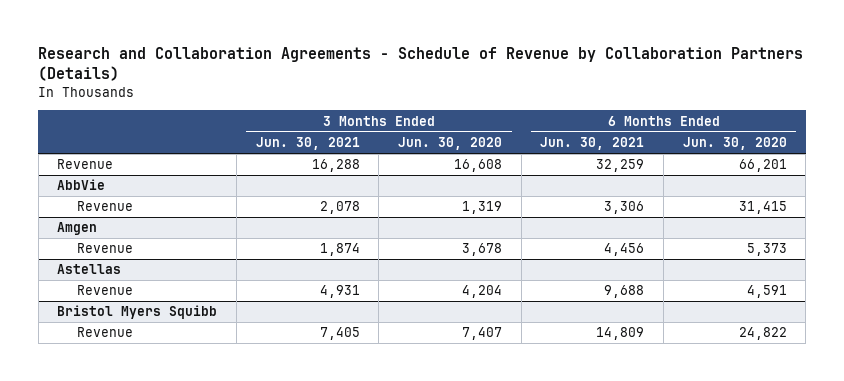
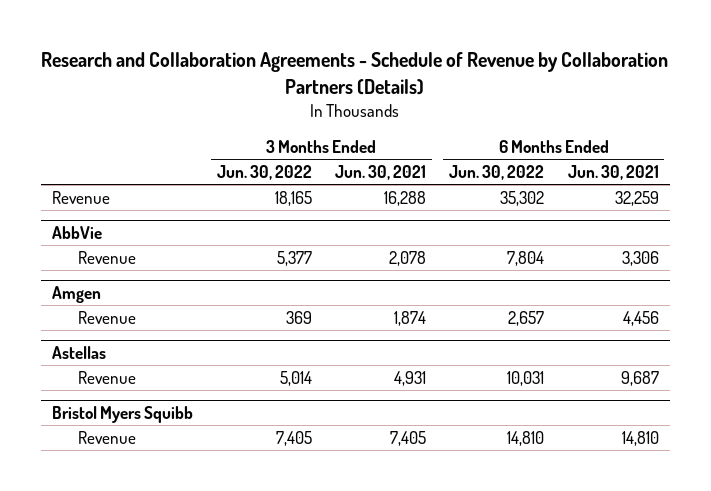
[398,137,503,151] Jun. 30, 2020 -> none
[682,137,787,151] Jun. 30, 2020 -> none
none -> [216,164,312,180] Jun. 30, 2022
none -> [449,164,545,180] Jun. 30, 2022
[604,285,645,299] 9,688 -> [620,370,659,386] 9,687
[596,327,645,341] 14,809 -> [621,430,659,446] 14,810

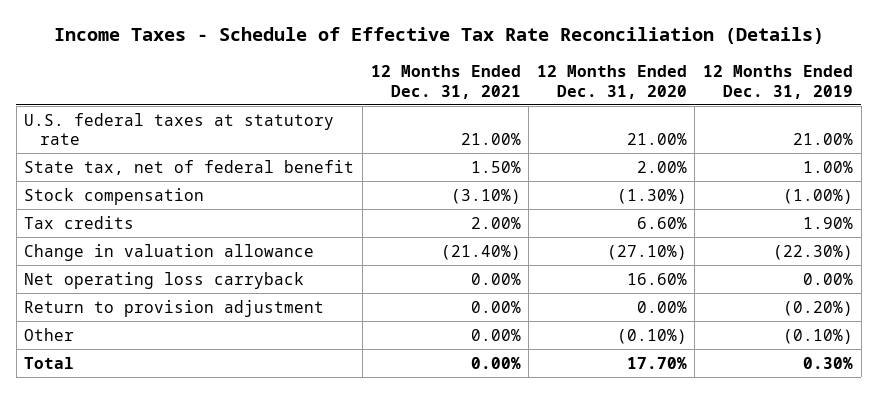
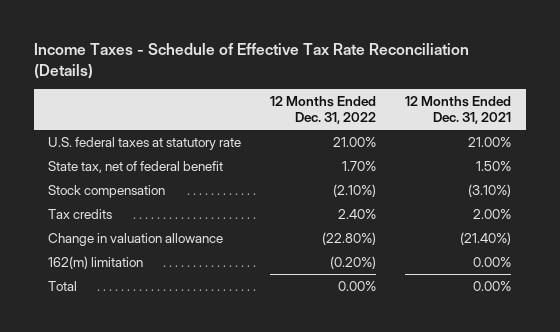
[536,65,687,99] 12 Months Ended Dec. 31, 2020 -> none
[703,65,854,99] 12 Months Ended Dec. 31, 2019 -> none
none -> [270,95,377,125] 12 Months Ended Dec. 31, 2022
[24,271,305,289] Net operating loss carryback -> none
[24,299,325,317] Return to provision adjustment -> none
[24,327,75,341] Other -> none
none -> [48,255,144,269] 162(m) limitation

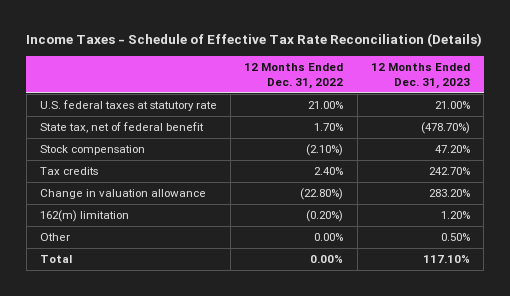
[405,95,512,125] 12 Months Ended Dec. 31, 2021 -> none
none -> [371,63,471,89] 12 Months Ended Dec. 31, 2023
none -> [39,233,70,242] Other

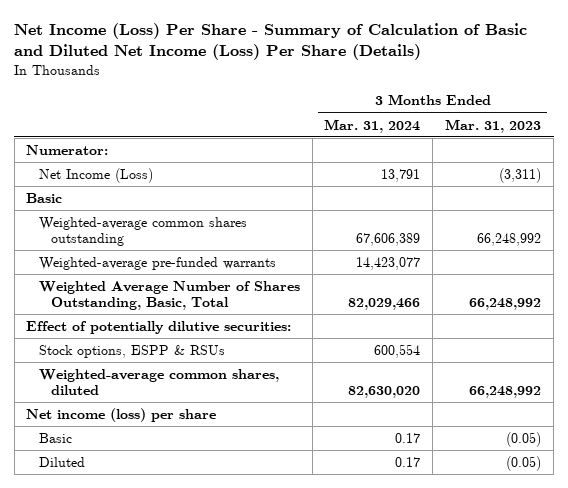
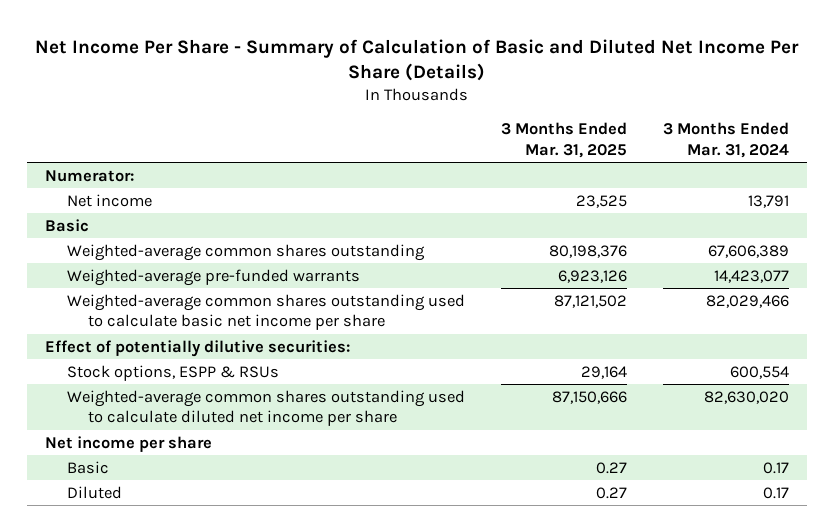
[14,23,528,61] Net Income (Loss) Per Share - Summary of Calculation of Basic and Diluted Net Income (Loss) Per Share (Details) -> [35,38,800,81] Net Income Per Share - Summary of Calculation of Basic and Diluted Net Income Per Share (Details)
[445,118,542,133] Mar. 31, 2023 -> none
none -> [500,122,627,158] 3 Months Ended Mar. 31, 2025
[38,167,153,183] Net Income (Loss) -> [66,193,152,207] Net income
[38,280,300,311] Weighted Average Number of Shares Outstanding, Basic, Total -> [66,293,465,331] Weighted-average common shares outstanding used to calculate basic net income per share
[38,368,279,396] Weighted-average common shares, diluted -> [66,389,465,427] Weighted-average common shares outstanding used to calculate diluted net income per share
[26,407,217,422] Net income (loss) per share -> [45,435,213,452] Net income per share

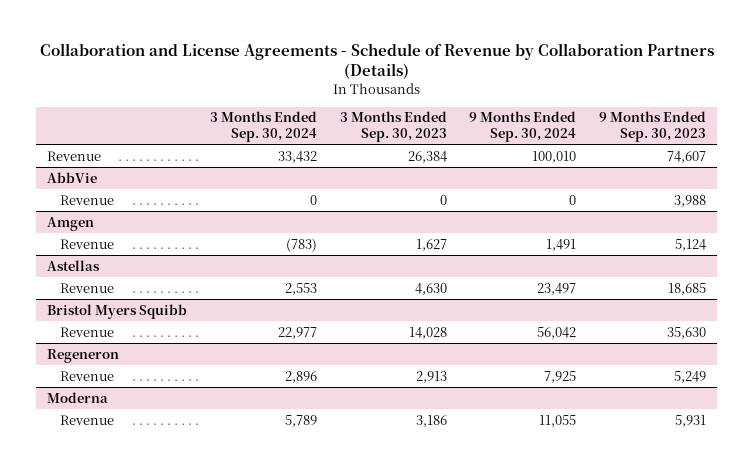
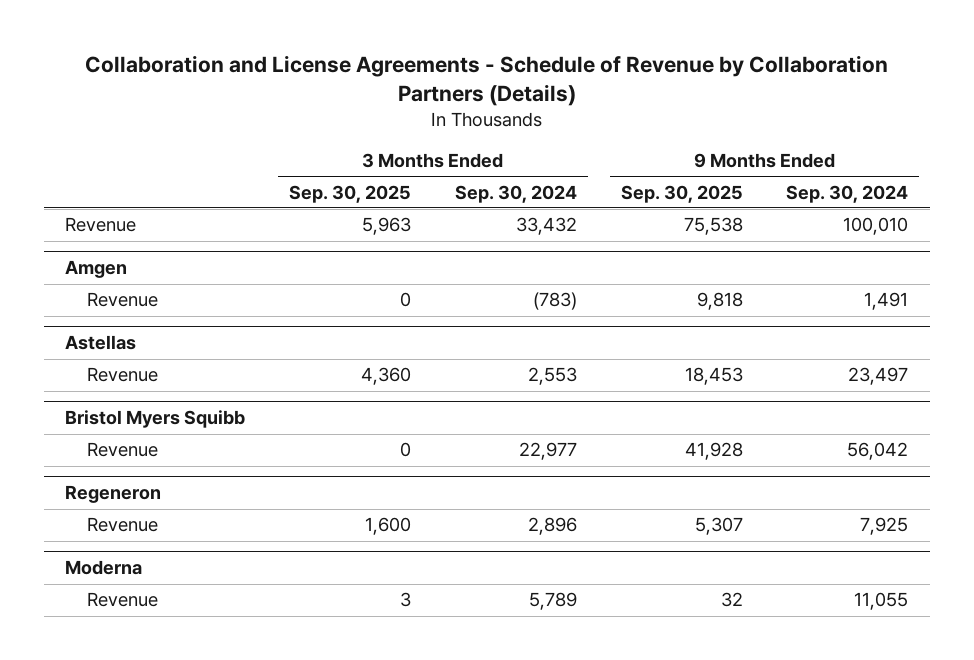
[339,111,447,143] 3 Months Ended Sep. 30, 2023 -> none
[599,111,707,143] 9 Months Ended Sep. 30, 2023 -> none
none -> [289,184,412,203] Sep. 30, 2025
none -> [620,184,743,203] Sep. 30, 2025
[47,171,98,183] AbbVie -> none
[60,194,115,205] Revenue -> none

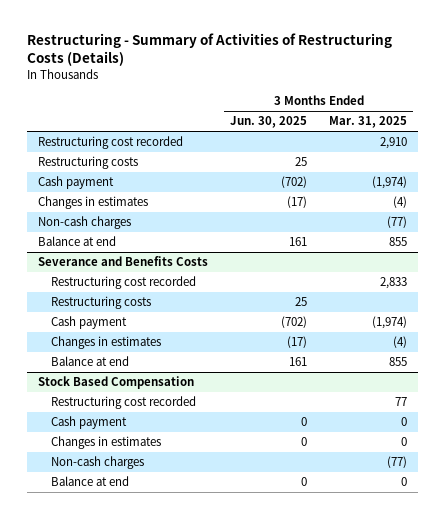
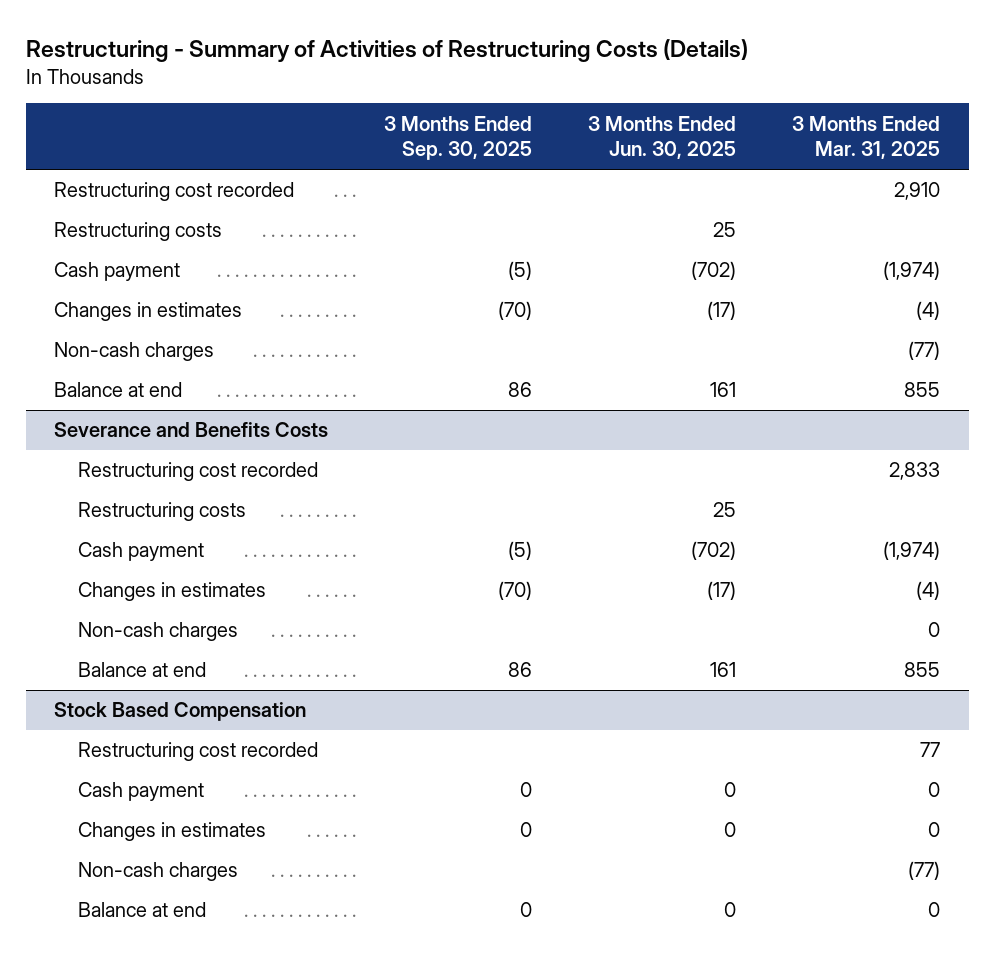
none -> [384,115,533,161] 3 Months Ended Sep. 30, 2025
none -> [77,622,238,642] Non-cash charges

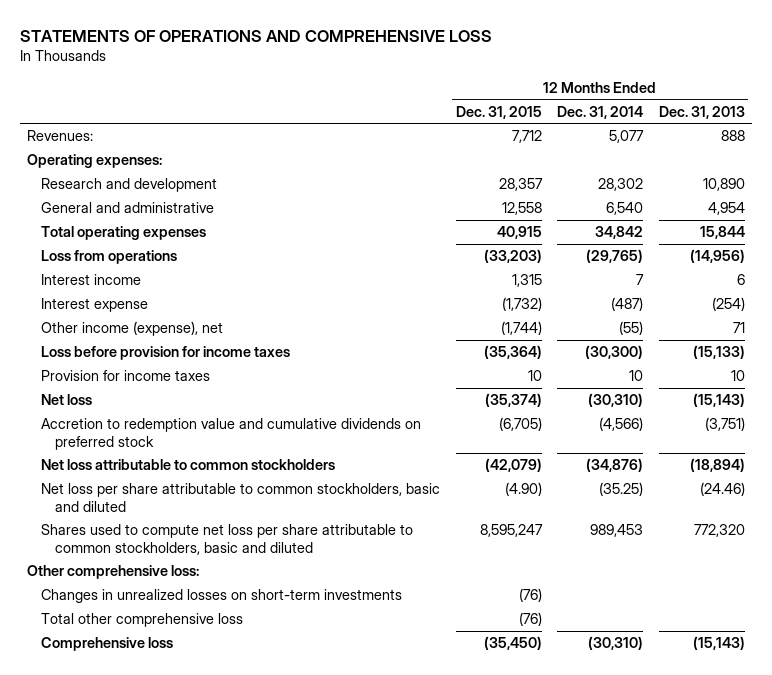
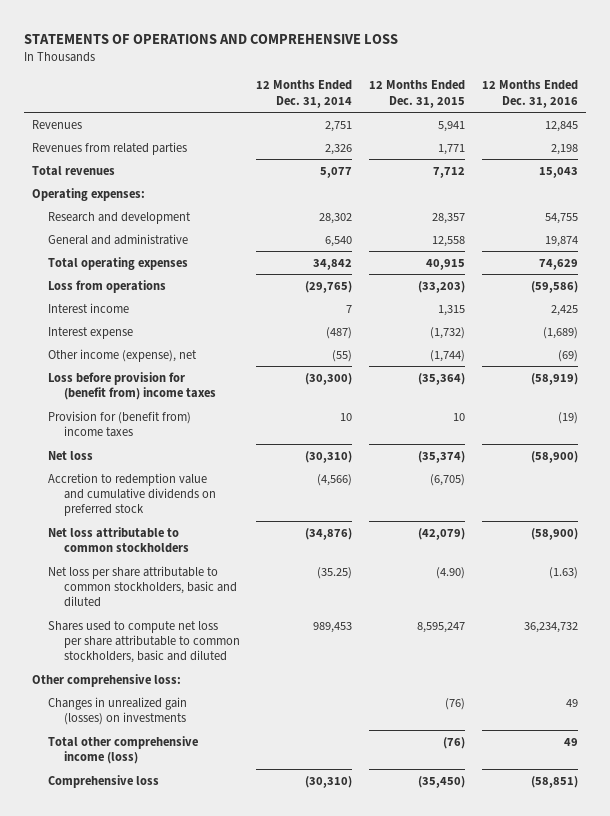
[658,105,745,119] Dec. 31, 2013 -> none
none -> [481,80,578,108] 12 Months Ended Dec. 31, 2016
none -> [32,119,83,129] Revenues
none -> [32,141,188,155] Revenues from related parties
[27,130,94,142] Revenues: -> [32,165,116,176] Total revenues
[41,346,291,361] Loss before provision for income taxes -> [47,371,216,401] Loss before provision for (benefit from) income taxes
[41,370,211,382] Provision for income taxes -> [47,410,191,438] Provision for (benefit from) income taxes
[41,589,403,604] Changes in unrealized losses on short-term investments -> [47,696,187,726] Changes in unrealized gain (losses) on investments
[41,613,244,628] Total other comprehensive loss -> [47,735,198,765] Total other comprehensive income (loss)

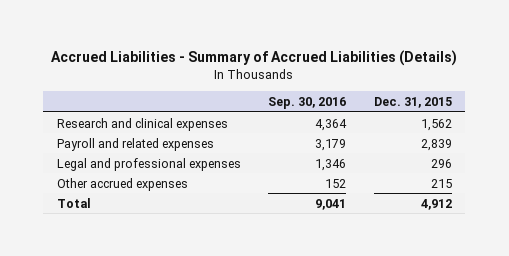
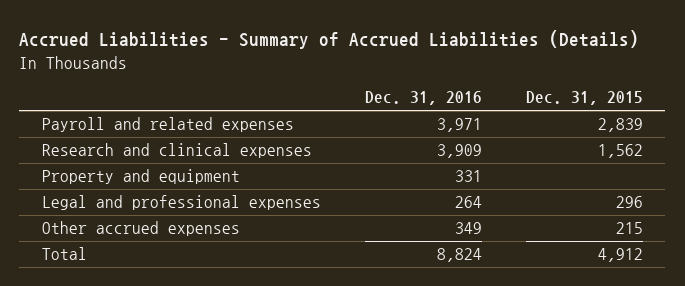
[268,96,347,109] Sep. 30, 2016 -> none
none -> [364,91,482,106] Dec. 31, 2016
[56,117,228,131] Research and clinical expenses -> [41,143,312,159] Research and clinical expenses
none -> [41,169,240,185] Property and equipment

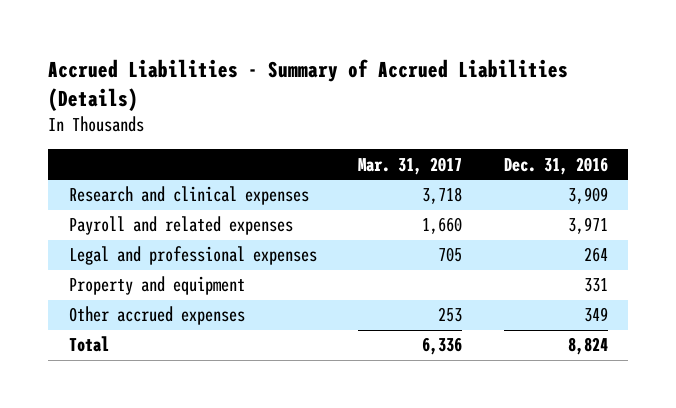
[526,91,644,106] Dec. 31, 2015 -> none
none -> [358,156,463,175] Mar. 31, 2017
[41,117,294,133] Payroll and related expenses -> [68,216,293,236] Payroll and related expenses
[41,169,240,185] Property and equipment -> [68,276,245,296] Property and equipment

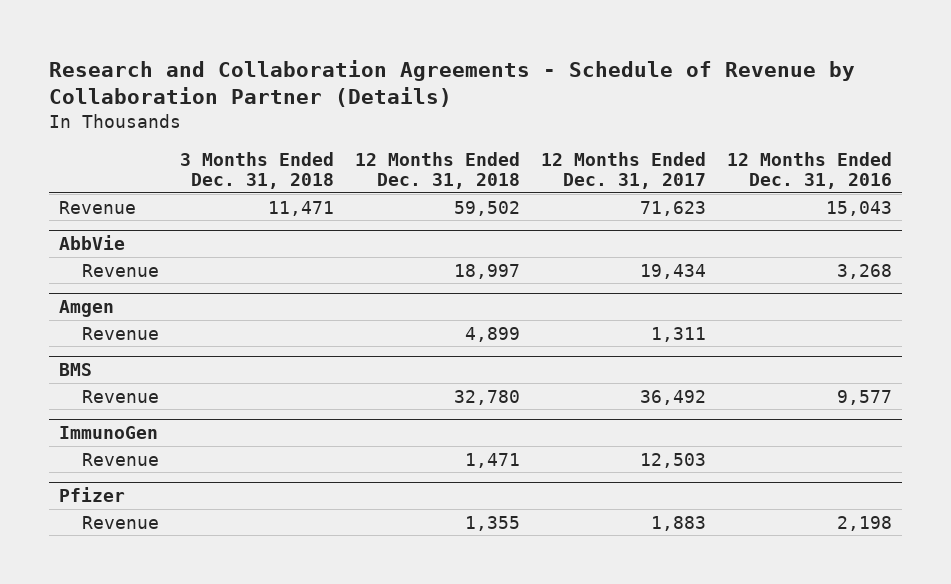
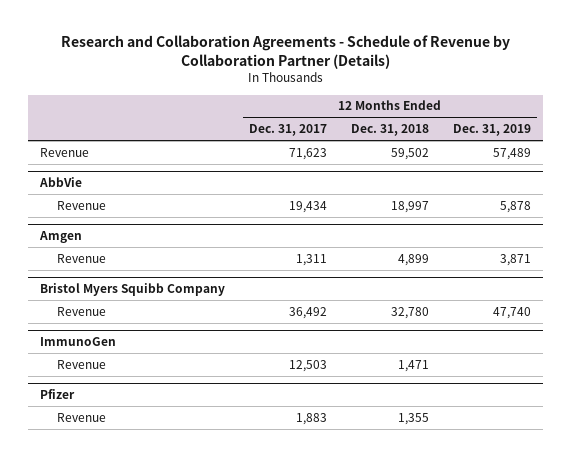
[179,151,334,190] 3 Months Ended Dec. 31, 2018 -> none
[726,151,892,190] 12 Months Ended Dec. 31, 2016 -> none
none -> [453,124,532,137] Dec. 31, 2019
[59,362,93,376] BMS -> [39,283,225,297] Bristol Myers Squibb Company

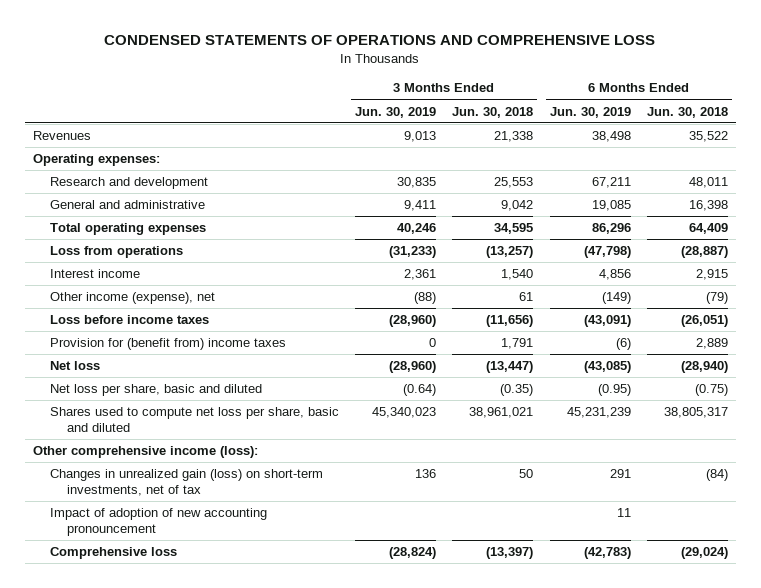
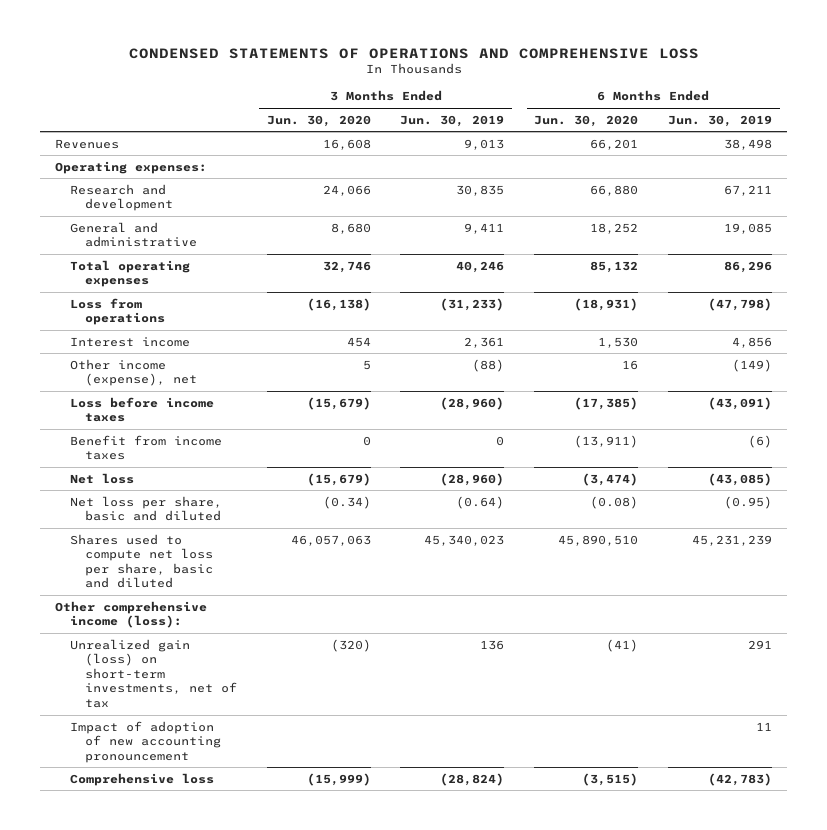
[452,106,534,118] Jun. 30, 2018 -> none
[646,106,728,118] Jun. 30, 2018 -> none
none -> [266,114,371,127] Jun. 30, 2020
none -> [534,114,639,127] Jun. 30, 2020
[50,338,287,351] Provision for (benefit from) income taxes -> [69,434,222,461] Benefit from income taxes
[50,469,324,497] Changes in unrealized gain (loss) on short-term investments, net of tax -> [69,638,237,709] Unrealized gain (loss) on short-term investments, net of tax

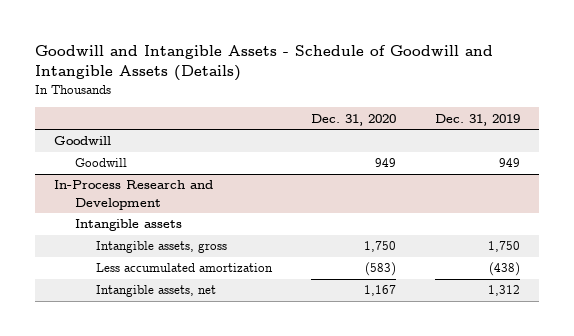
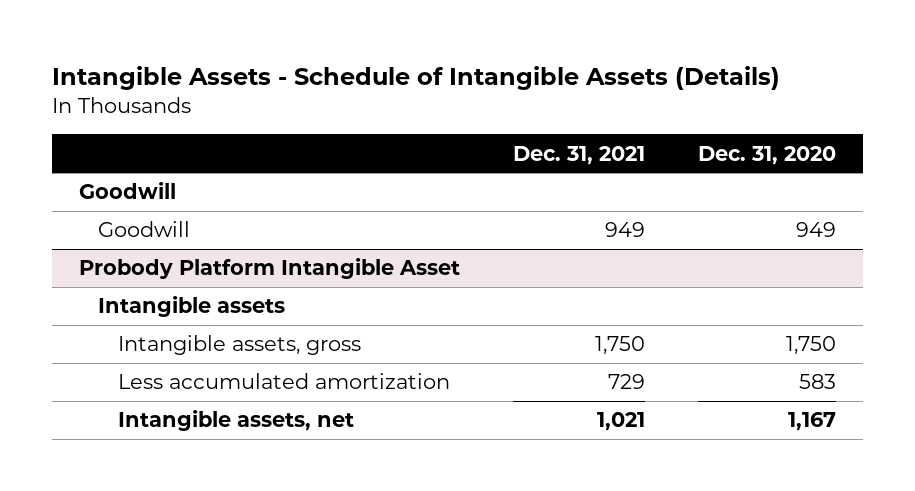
[35,44,494,82] Goodwill and Intangible Assets - Schedule of Goodwill and Intangible Assets (Details) -> [52,65,781,90] Intangible Assets - Schedule of Intangible Assets (Details)
[434,113,520,126] Dec. 31, 2019 -> none
none -> [513,145,646,165] Dec. 31, 2021
[54,180,214,210] In-Process Research and Development -> none
none -> [78,258,460,280] Probody Platform Intangible Asset
[364,262,396,277] (583) -> [799,374,837,390] 583

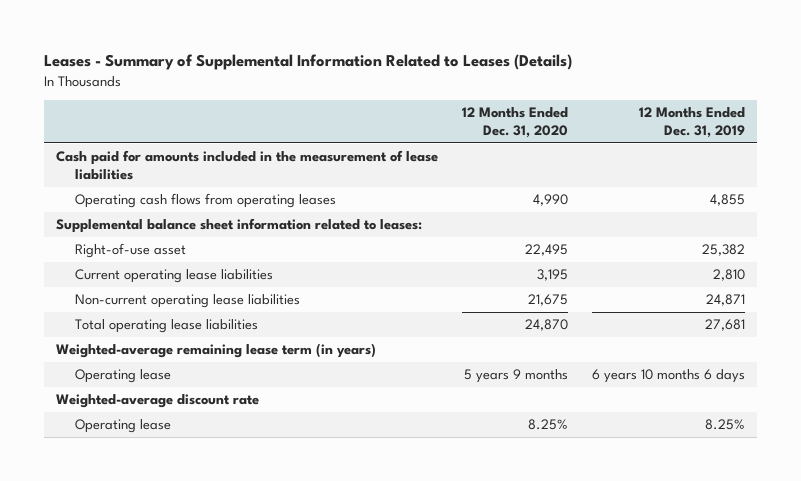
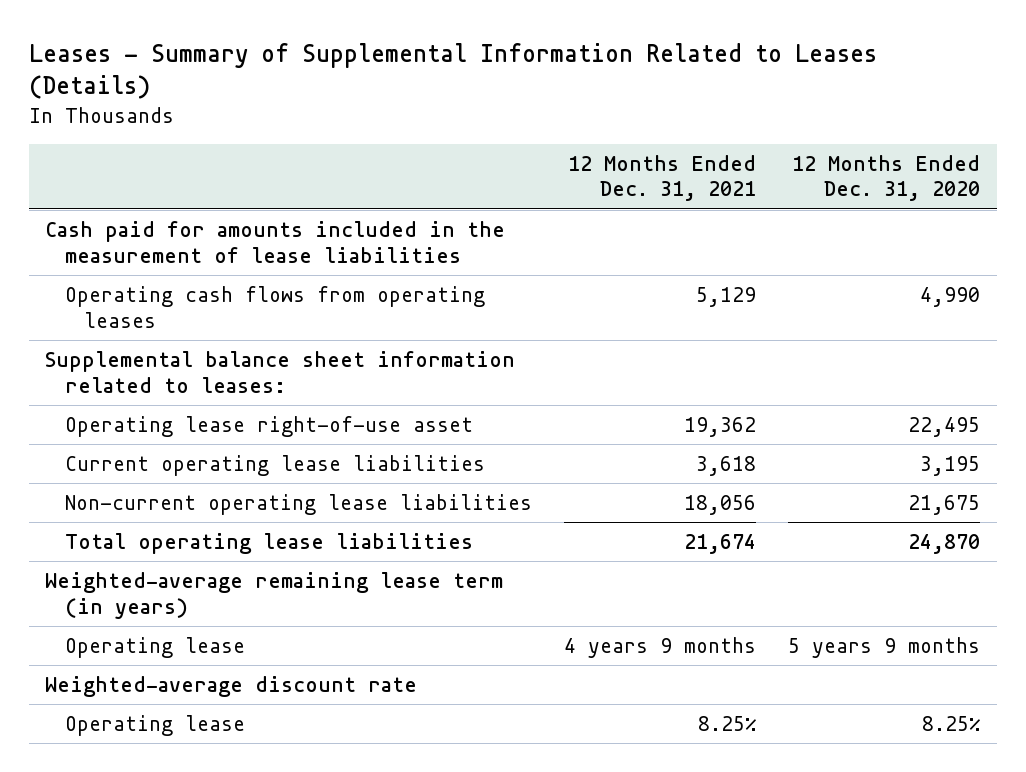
[639,107,746,138] 12 Months Ended Dec. 31, 2019 -> none
none -> [568,154,757,202] 12 Months Ended Dec. 31, 2021
[74,243,186,259] Right-of-use asset -> [64,415,473,437] Operating lease right-of-use asset

